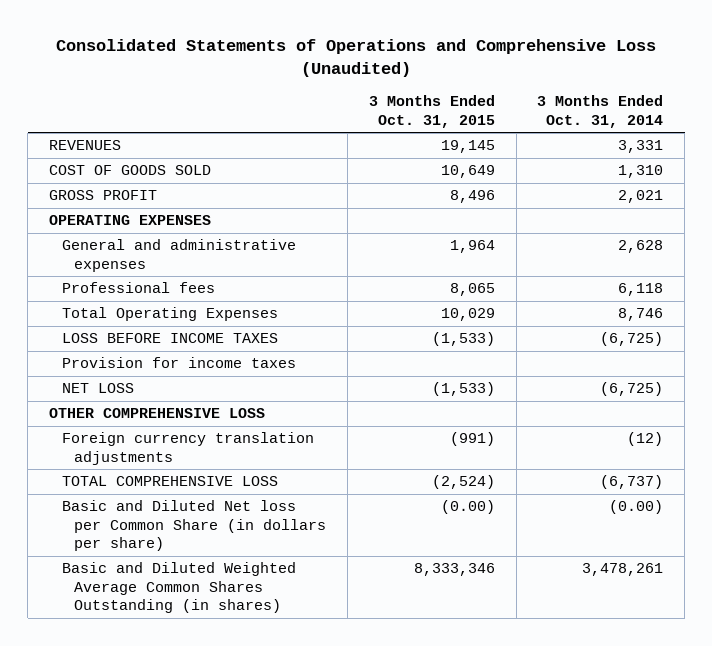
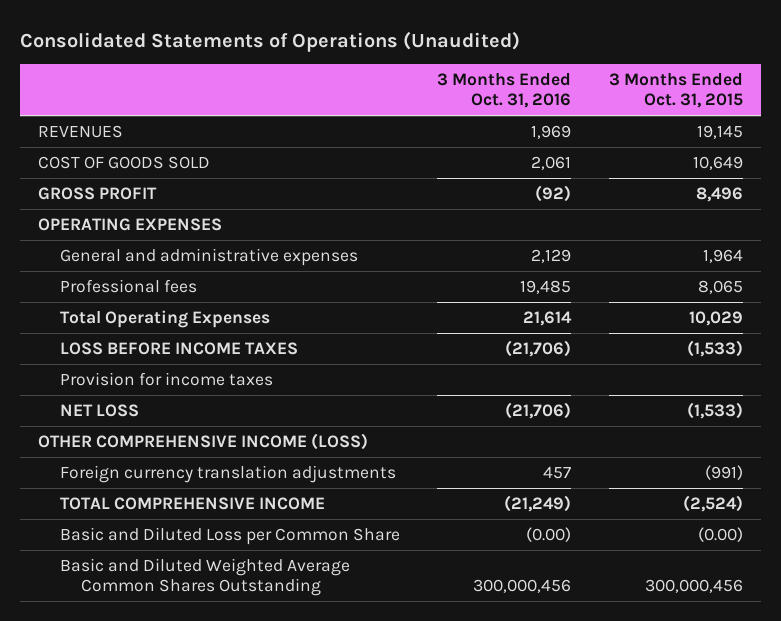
[56,38,657,77] Consolidated Statements of Operations and Comprehensive Loss (Unaudited) -> [19,30,520,52] Consolidated Statements of Operations (Unaudited)
[537,95,664,128] 3 Months Ended Oct. 31, 2014 -> none
none -> [437,72,572,109] 3 Months Ended Oct. 31, 2016
[48,408,265,419] OTHER COMPREHENSIVE LOSS -> [38,432,369,450] OTHER COMPREHENSIVE INCOME (LOSS)
[61,476,278,487] TOTAL COMPREHENSIVE LOSS -> [59,496,325,510] TOTAL COMPREHENSIVE INCOME
[61,500,327,552] Basic and Diluted Net loss per Common Share (in dollars per share) -> [59,526,400,545] Basic and Diluted Loss per Common Share
[61,562,296,614] Basic and Diluted Weighted Average Common Shares Outstanding (in shares) -> [59,557,350,597] Basic and Diluted Weighted Average Common Shares Outstanding
[413,563,495,577] 8,333,346 -> [644,579,743,594] 300,000,456

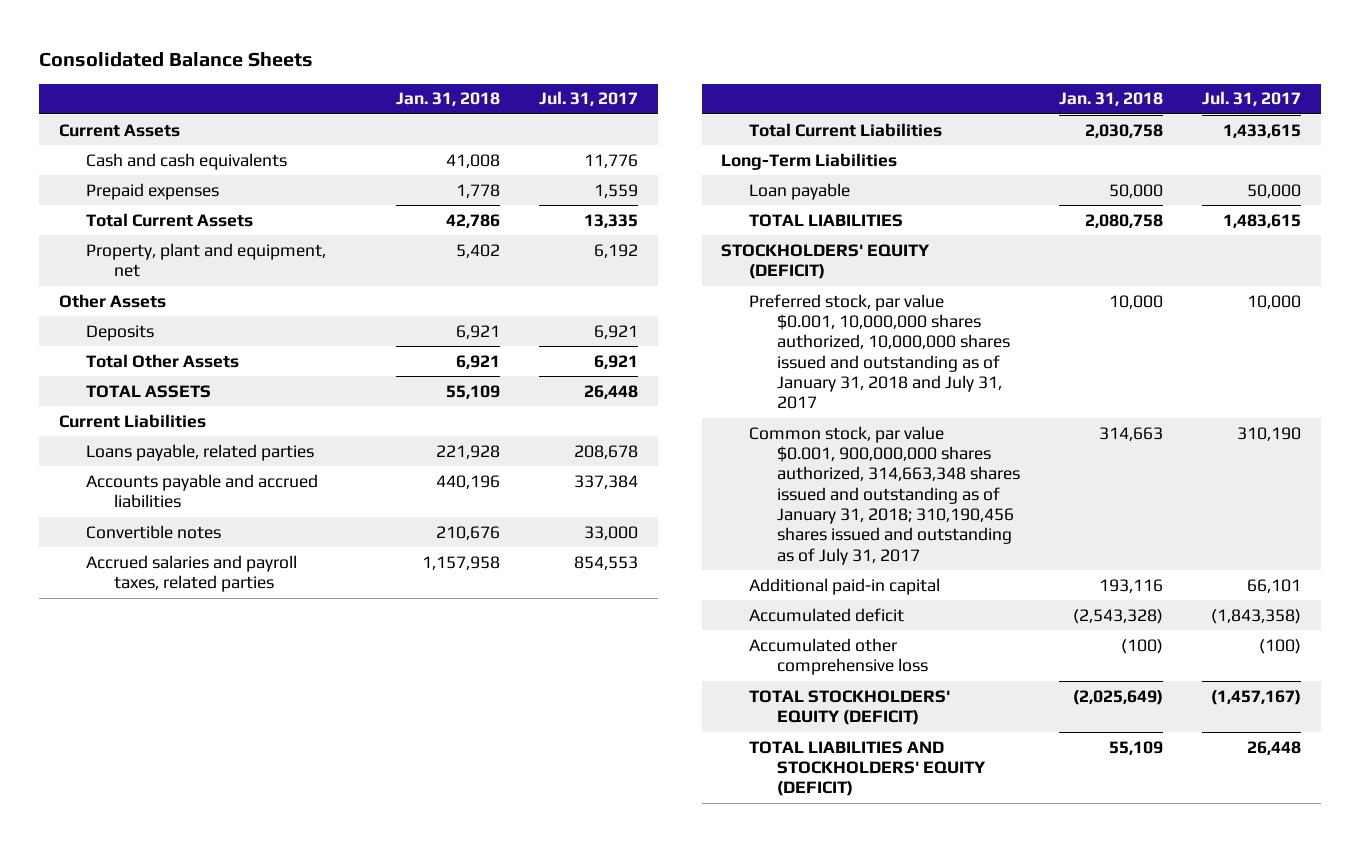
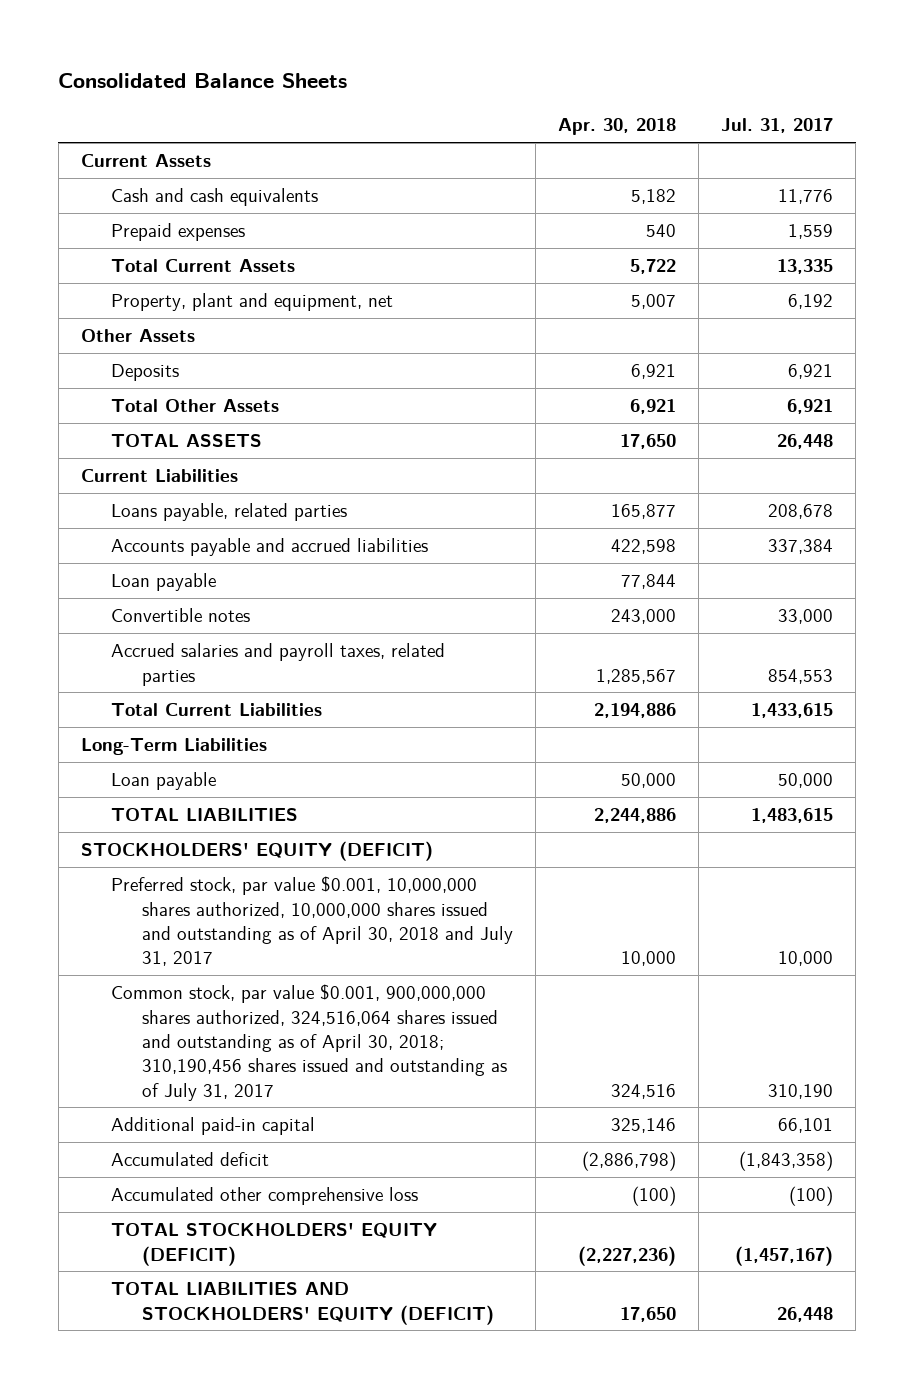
[396,92,501,107] Jan. 31, 2018 -> none
none -> [558,118,677,136] Apr. 30, 2018
none -> [111,573,217,592] Loan payable
[749,293,1011,410] Preferred stock, par value $0.001, 10,000,000 shares authorized, 10,000,000 shares issued and outstanding as of January 31, 2018 and July 31, 2017 -> [111,876,513,967] Preferred stock, par value $0.001, 10,000,000 shares authorized, 10,000,000 shares issued and outstanding as of April 30, 2018 and July 31, 2017
[749,425,1021,565] Common stock, par value $0.001, 900,000,000 shares authorized, 314,663,348 shares issued and outstanding as of January 31, 2018; 310,190,456 shares issued and outstanding as of July 31, 2017 -> [111,984,507,1101] Common stock, par value $0.001, 900,000,000 shares authorized, 324,516,064 shares issued and outstanding as of April 30, 2018; 310,190,456 shares issued and outstanding as of July 31, 2017

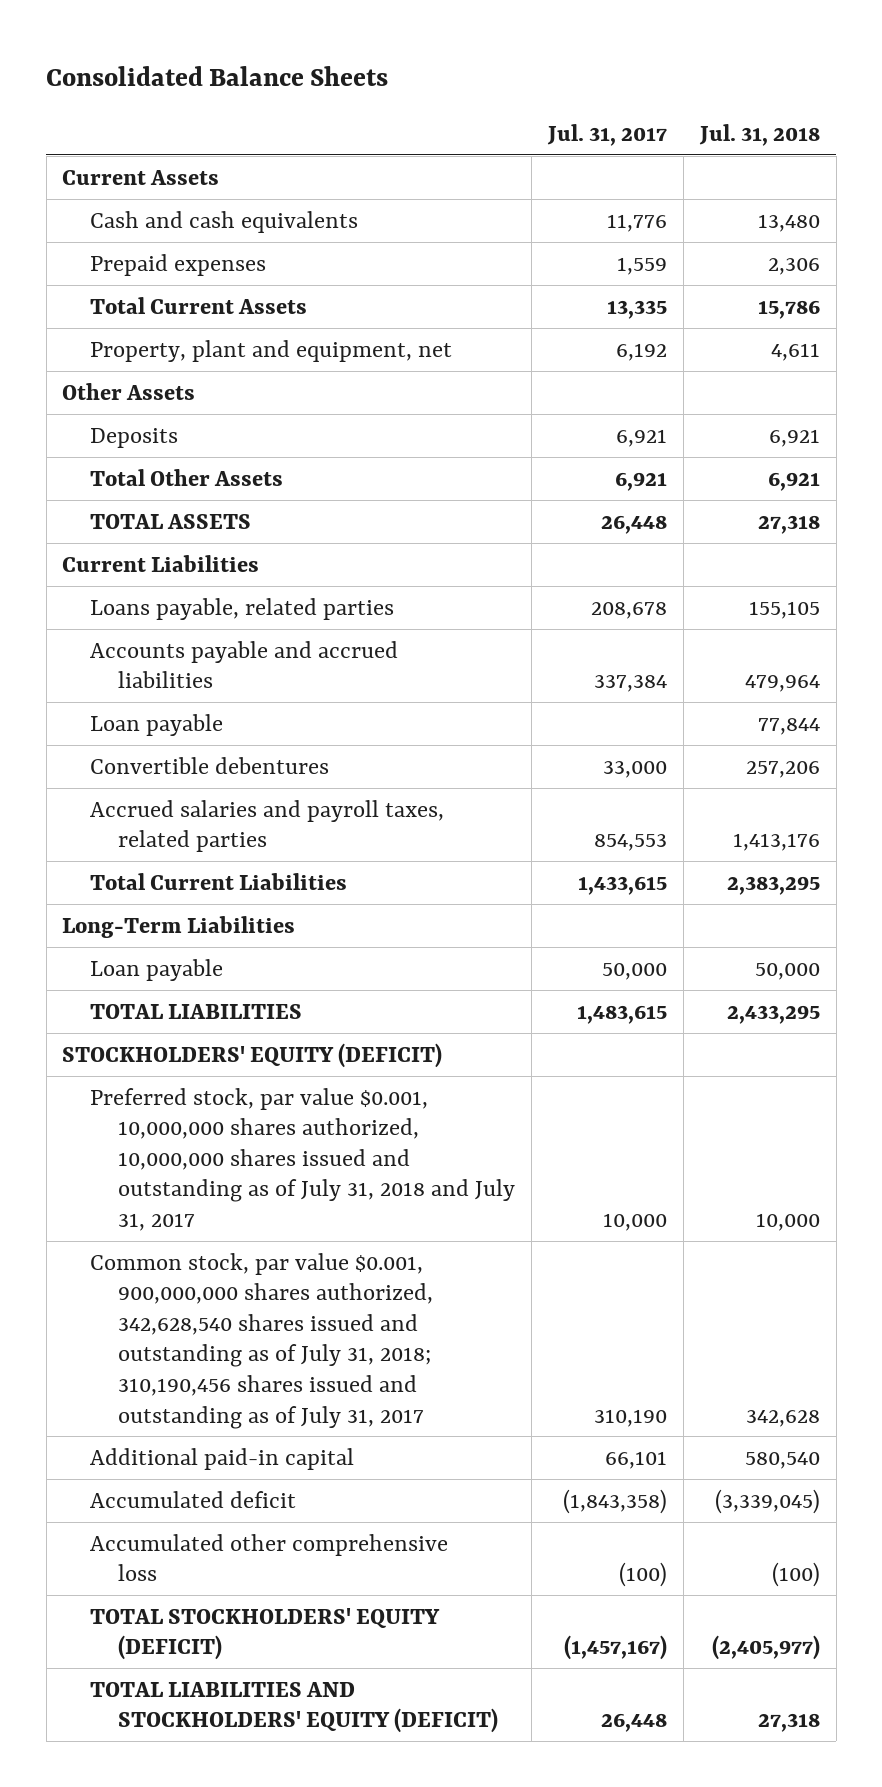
[558,118,677,136] Apr. 30, 2018 -> none
none -> [698,123,820,146] Jul. 31, 2018
[111,608,251,623] Convertible notes -> [90,756,330,774] Convertible debentures
[111,876,513,967] Preferred stock, par value $0.001, 10,000,000 shares authorized, 10,000,000 shares issued and outstanding as of April 30, 2018 and July 31, 2017 -> [90,1087,516,1231] Preferred stock, par value $0.001, 10,000,000 shares authorized, 10,000,000 shares issued and outstanding as of July 31, 2018 and July 31, 2017
[111,984,507,1101] Common stock, par value $0.001, 900,000,000 shares authorized, 324,516,064 shares issued and outstanding as of April 30, 2018; 310,190,456 shares issued and outstanding as of July 31, 2017 -> [90,1252,434,1429] Common stock, par value $0.001, 900,000,000 shares authorized, 342,628,540 shares issued and outstanding as of July 31, 2018; 310,190,456 shares issued and outstanding as of July 31, 2017

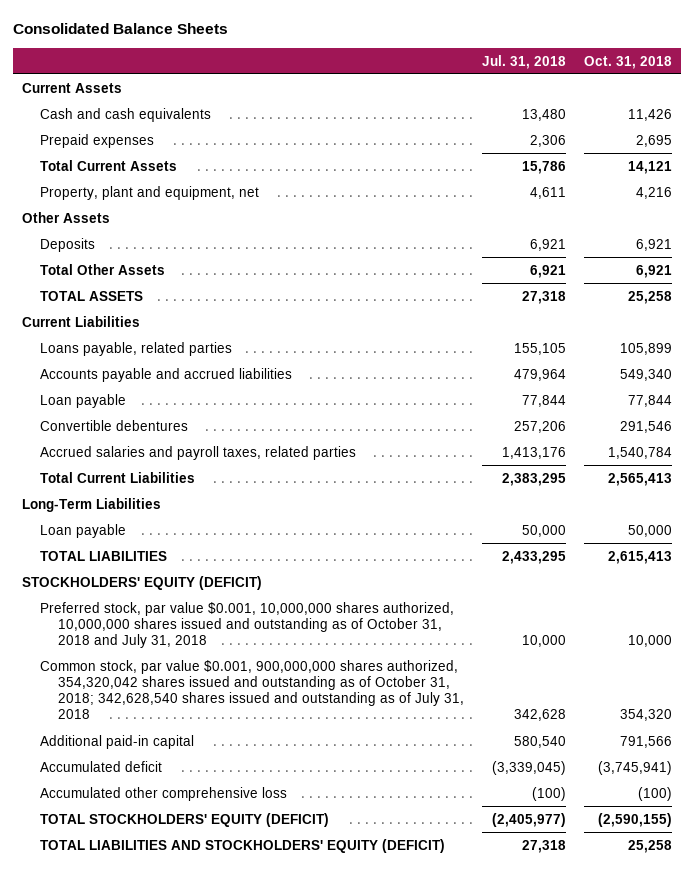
[546,123,667,146] Jul. 31, 2017 -> none
none -> [584,55,673,69] Oct. 31, 2018
[90,1087,516,1231] Preferred stock, par value $0.001, 10,000,000 shares authorized, 10,000,000 shares issued and outstanding as of July 31, 2018 and July 31, 2017 -> [40,601,455,649] Preferred stock, par value $0.001, 10,000,000 shares authorized, 10,000,000 shares issued and outstanding as of October 31, 2018 and July 31, 2018
[90,1252,434,1429] Common stock, par value $0.001, 900,000,000 shares authorized, 342,628,540 shares issued and outstanding as of July 31, 2018; 310,190,456 shares issued and outstanding as of July 31, 2017 -> [40,659,465,720] Common stock, par value $0.001, 900,000,000 shares authorized, 354,320,042 shares issued and outstanding as of October 31, 2018; 342,628,540 shares issued and outstanding as of July 31, 2018

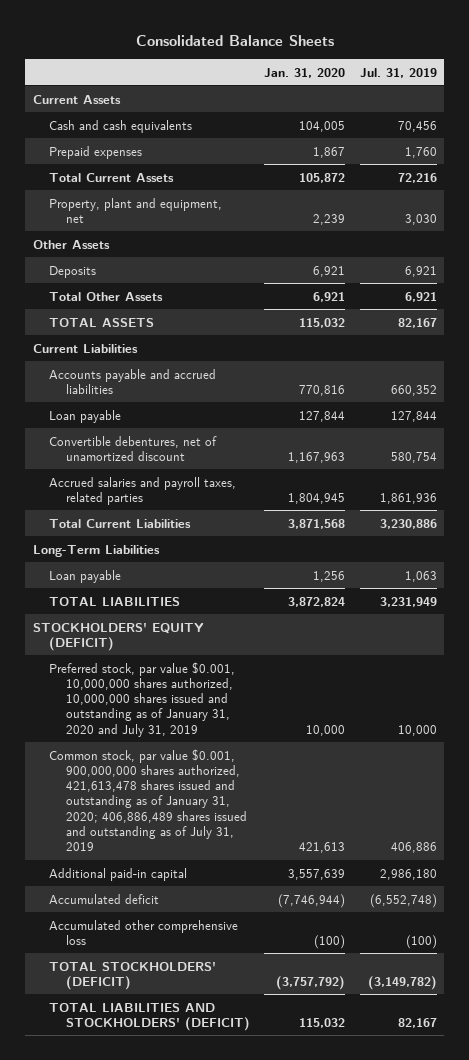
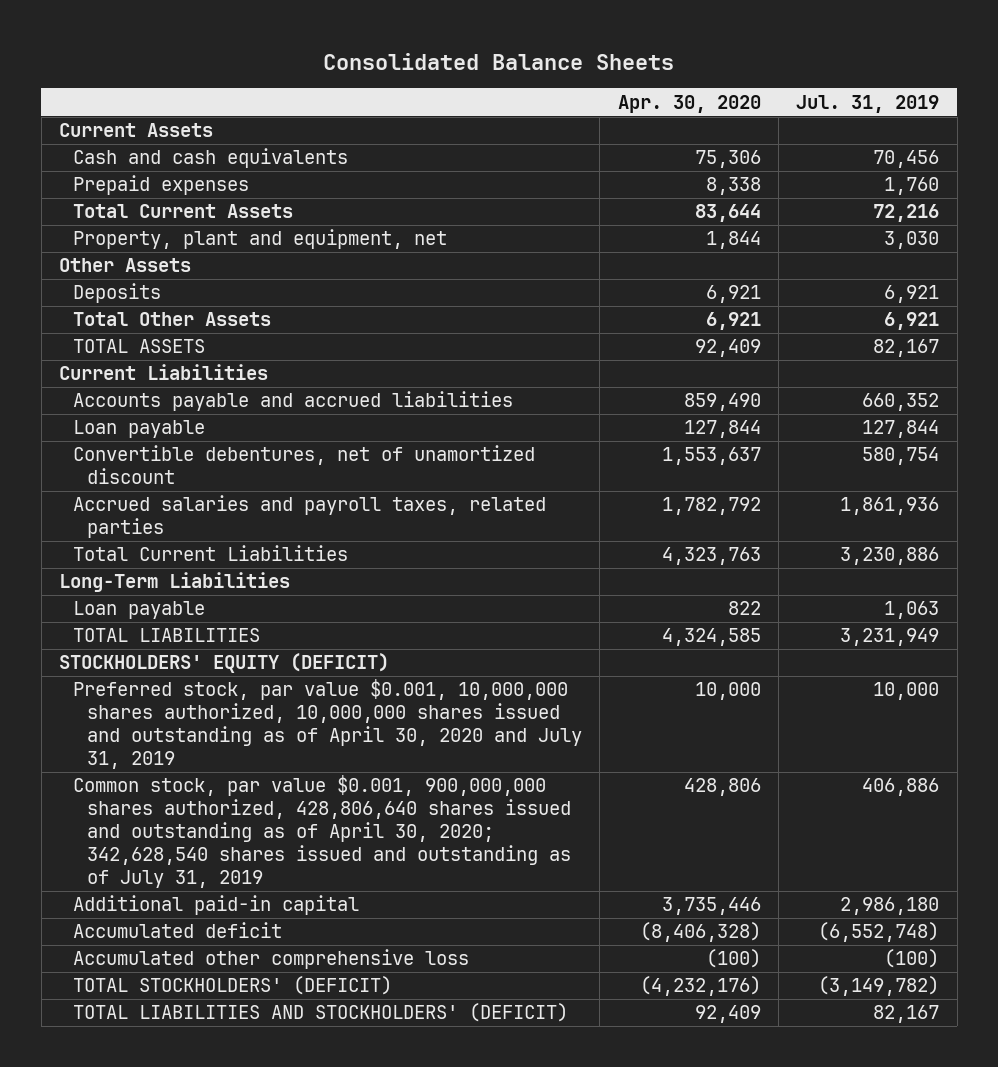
[264,67,346,78] Jan. 31, 2020 -> none
none -> [617,94,761,113] Apr. 30, 2020
[49,661,236,737] Preferred stock, par value $0.001, 10,000,000 shares authorized, 10,000,000 shares issued and outstanding as of January 31, 2020 and July 31, 2019 -> [72,679,582,769] Preferred stock, par value $0.001, 10,000,000 shares authorized, 10,000,000 shares issued and outstanding as of April 30, 2020 and July 31, 2019
[49,748,247,852] Common stock, par value $0.001, 900,000,000 shares authorized, 421,613,478 shares issued and outstanding as of January 31, 2020; 406,886,489 shares issued and outstanding as of July 31, 2019 -> [72,775,571,888] Common stock, par value $0.001, 900,000,000 shares authorized, 428,806,640 shares issued and outstanding as of April 30, 2020; 342,628,540 shares issued and outstanding as of July 31, 2019

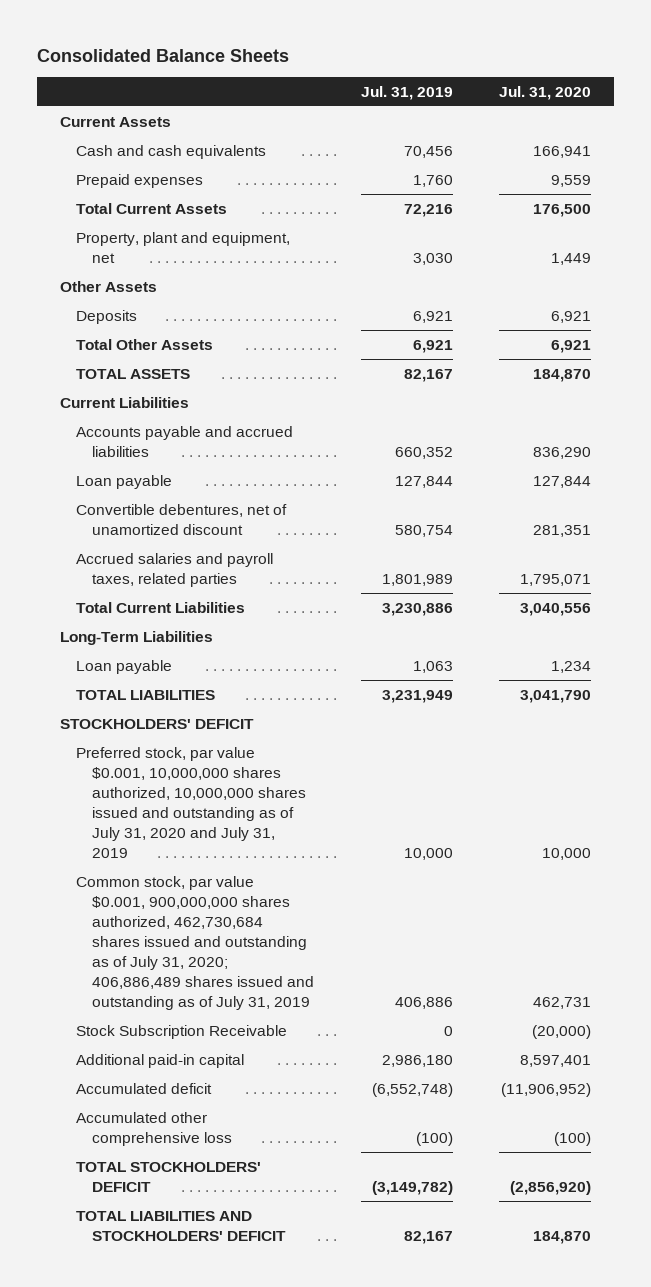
[617,94,761,113] Apr. 30, 2020 -> none
none -> [498,85,591,100] Jul. 31, 2020
[840,497,940,516] 1,861,936 -> [381,573,453,586] 1,801,989
[58,653,389,674] STOCKHOLDERS' EQUITY (DEFICIT) -> [60,718,255,729] STOCKHOLDERS' DEFICIT
[72,679,582,769] Preferred stock, par value $0.001, 10,000,000 shares authorized, 10,000,000 shares issued and outstanding as of April 30, 2020 and July 31, 2019 -> [76,746,307,858] Preferred stock, par value $0.001, 10,000,000 shares authorized, 10,000,000 shares issued and outstanding as of July 31, 2020 and July 31, 2019
[72,775,571,888] Common stock, par value $0.001, 900,000,000 shares authorized, 428,806,640 shares issued and outstanding as of April 30, 2020; 342,628,540 shares issued and outstanding as of July 31, 2019 -> [76,875,315,1010] Common stock, par value $0.001, 900,000,000 shares authorized, 462,730,684 shares issued and outstanding as of July 31, 2020; 406,886,489 shares issued and outstanding as of July 31, 2019
none -> [76,1024,288,1039] Stock Subscription Receivable
[72,976,392,996] TOTAL STOCKHOLDERS' (DEFICIT) -> [76,1161,262,1192] TOTAL STOCKHOLDERS' DEFICIT
[72,1003,568,1023] TOTAL LIABILITIES AND STOCKHOLDERS' (DEFICIT) -> [76,1210,287,1241] TOTAL LIABILITIES AND STOCKHOLDERS' DEFICIT

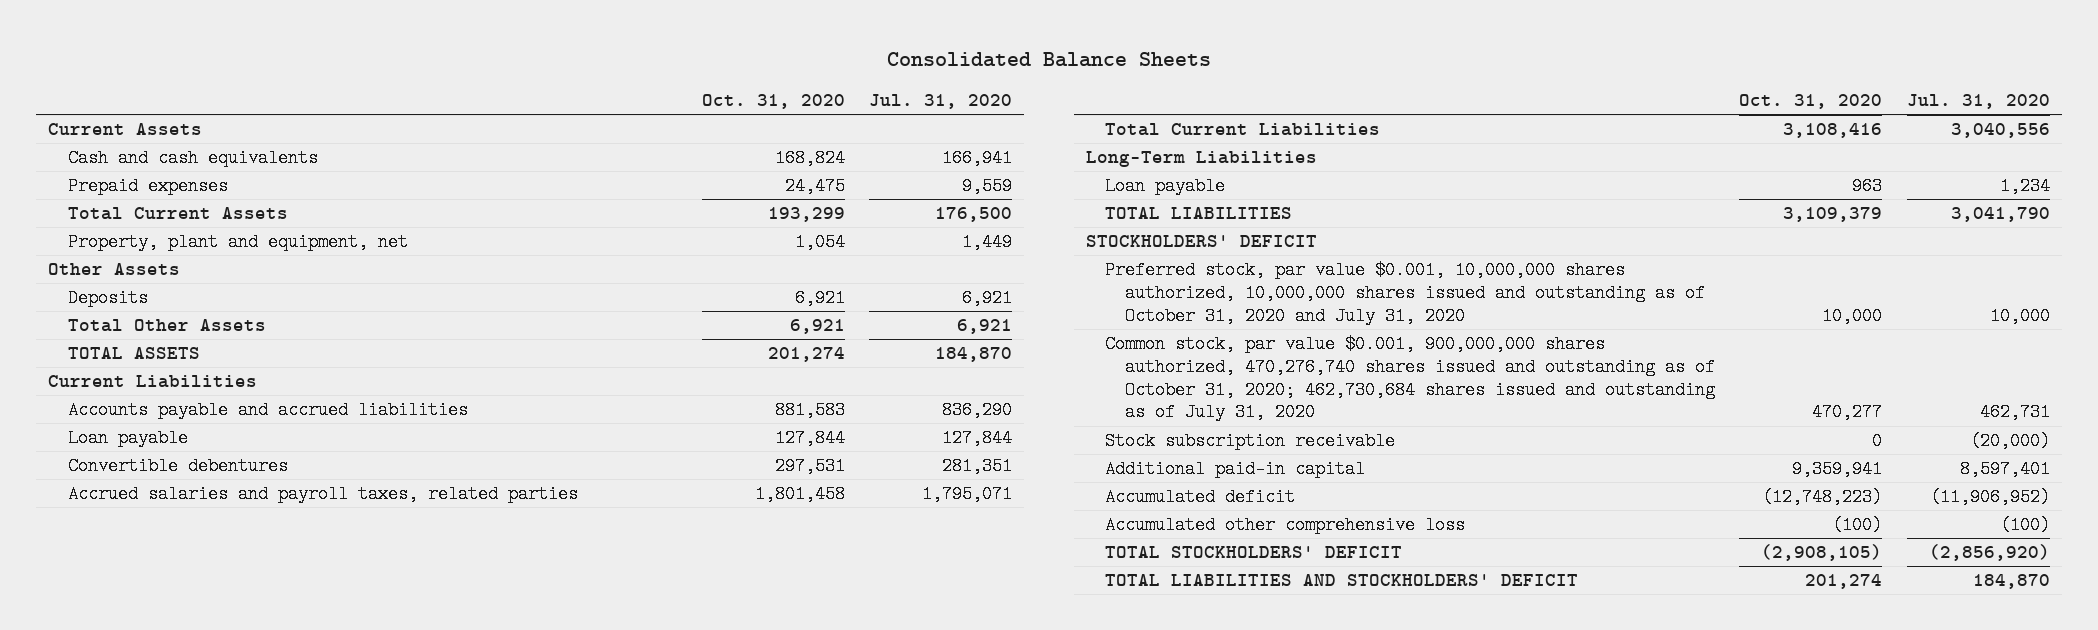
[360,85,453,100] Jul. 31, 2019 -> none
none -> [701,94,845,110] Oct. 31, 2020
[76,503,288,535] Convertible debentures, net of unamortized discount -> [67,457,288,476] Convertible debentures
[76,746,307,858] Preferred stock, par value $0.001, 10,000,000 shares authorized, 10,000,000 shares issued and outstanding as of July 31, 2020 and July 31, 2019 -> [1105,261,1705,325] Preferred stock, par value $0.001, 10,000,000 shares authorized, 10,000,000 shares issued and outstanding as of October 31, 2020 and July 31, 2020
[76,875,315,1010] Common stock, par value $0.001, 900,000,000 shares authorized, 462,730,684 shares issued and outstanding as of July 31, 2020; 406,886,489 shares issued and outstanding as of July 31, 2019 -> [1105,335,1715,422] Common stock, par value $0.001, 900,000,000 shares authorized, 470,276,740 shares issued and outstanding as of October 31, 2020; 462,730,684 shares issued and outstanding as of July 31, 2020
[76,1024,288,1039] Stock Subscription Receivable -> [1105,432,1396,451] Stock subscription receivable

